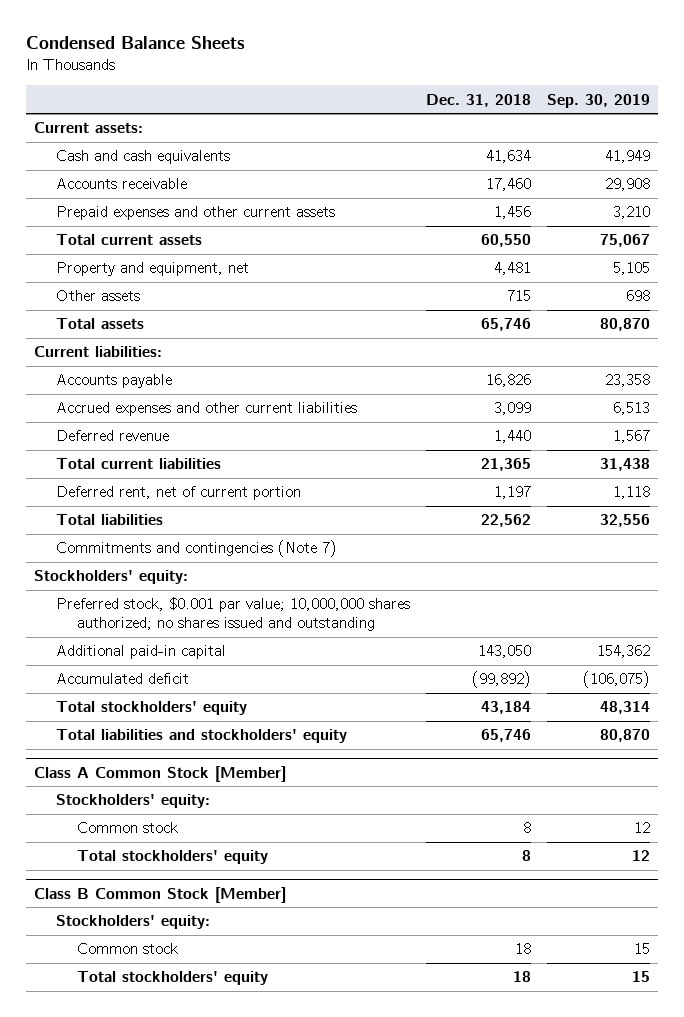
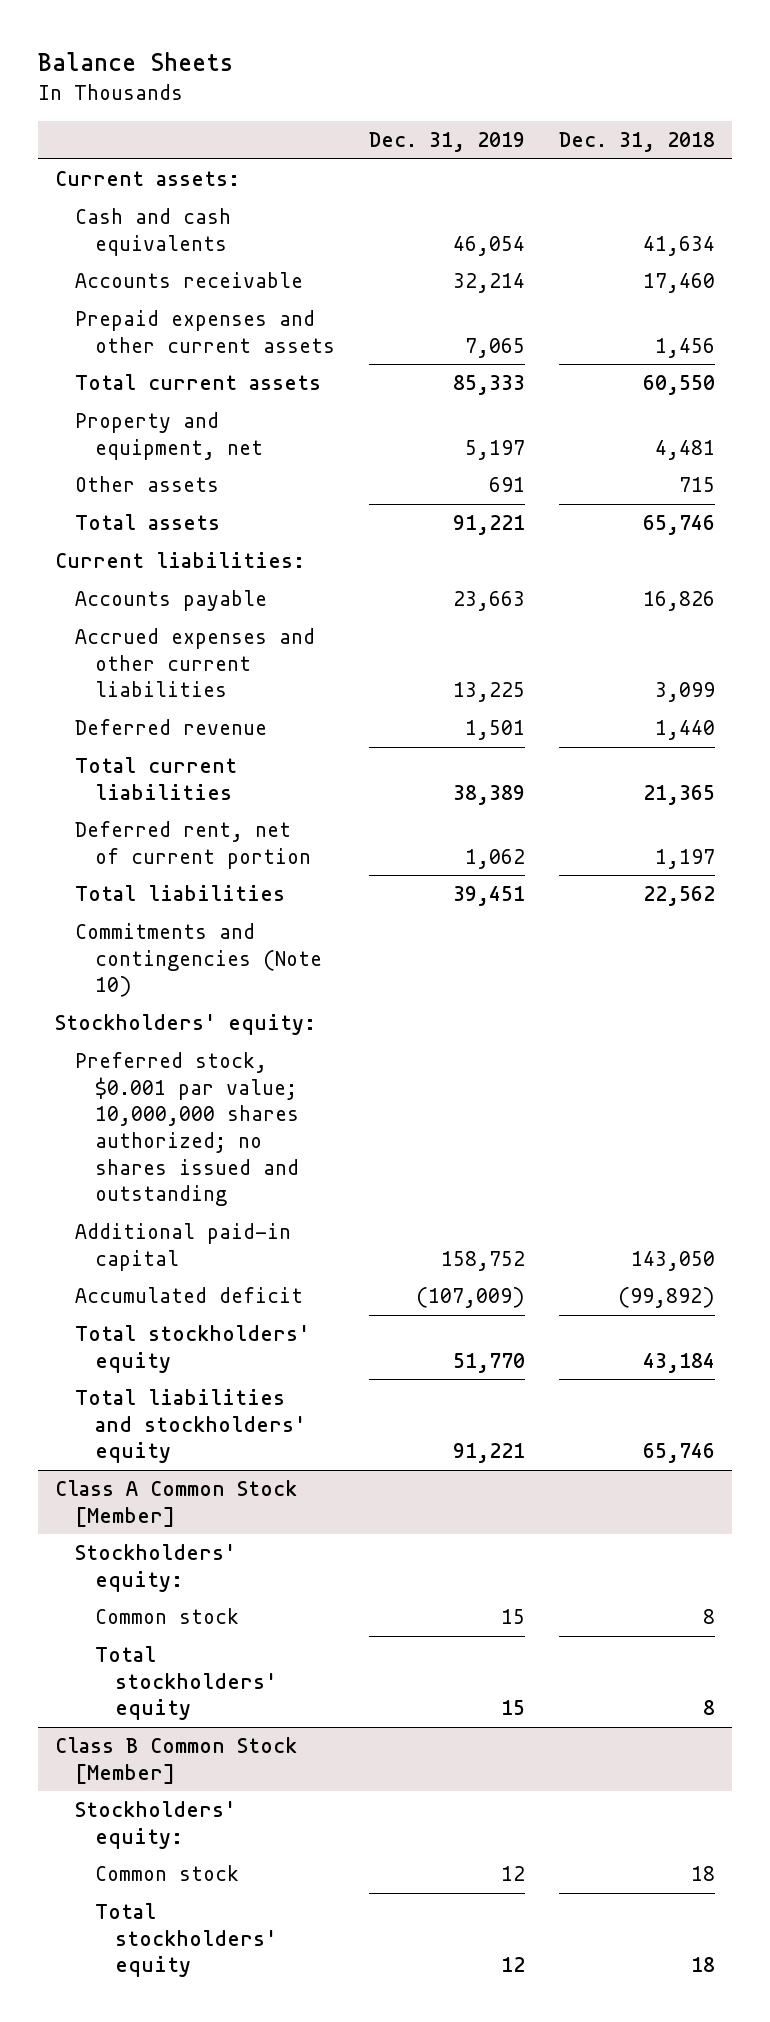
[25,36,245,50] Condensed Balance Sheets -> [38,52,234,72] Balance Sheets
[546,93,650,108] Sep. 30, 2019 -> none
none -> [369,132,526,153] Dec. 31, 2019
[55,540,337,558] Commitments and contingencies (Note 7) -> [75,923,323,998] Commitments and contingencies (Note 10)

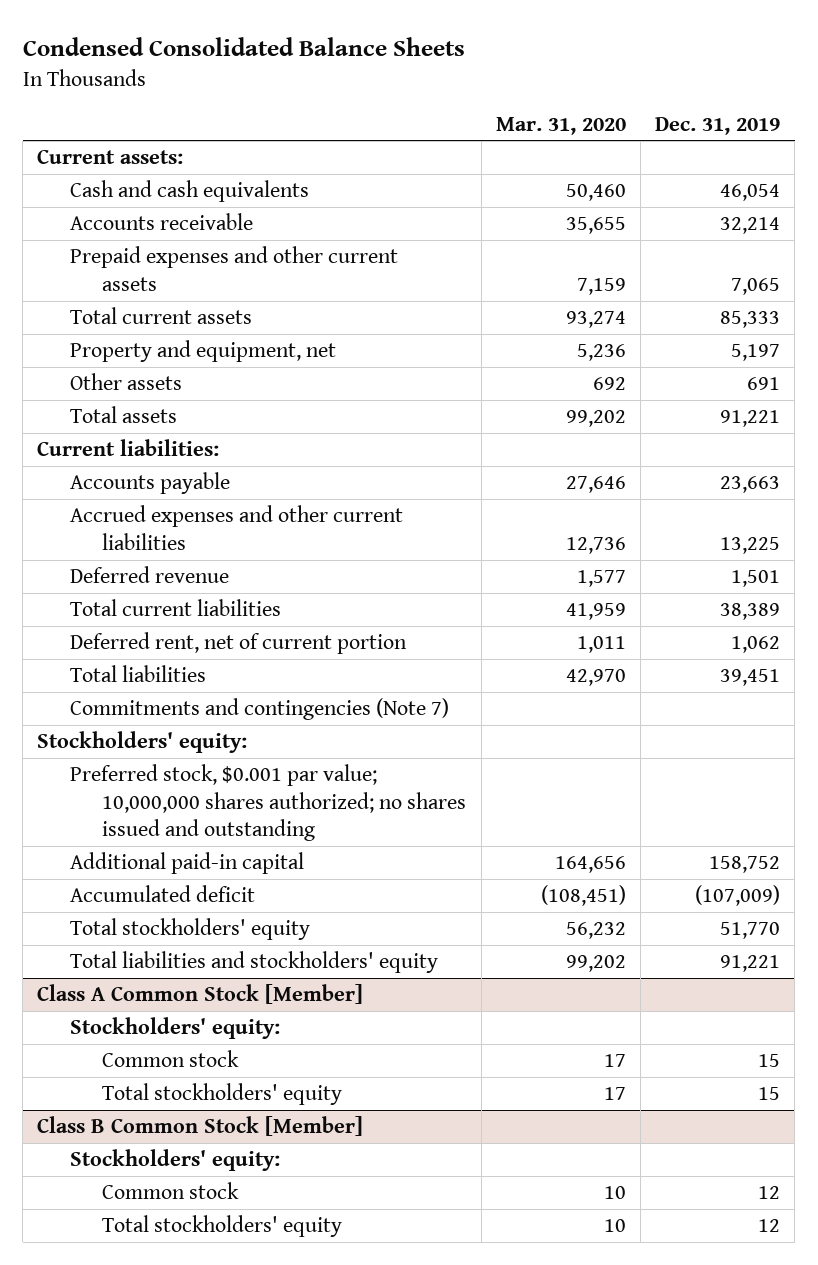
[38,52,234,72] Balance Sheets -> [22,37,465,57] Condensed Consolidated Balance Sheets
[558,132,715,153] Dec. 31, 2018 -> none
none -> [495,116,626,135] Mar. 31, 2020
[75,923,323,998] Commitments and contingencies (Note 10) -> [69,698,449,721] Commitments and contingencies (Note 7)

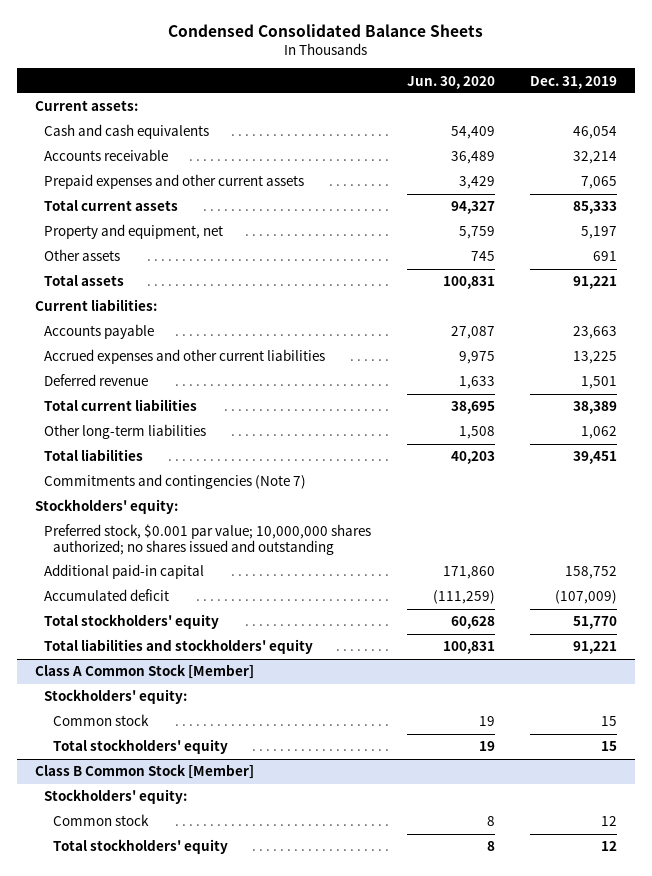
[495,116,626,135] Mar. 31, 2020 -> none
none -> [406,75,495,89] Jun. 30, 2020
[69,632,407,655] Deferred rent, net of current portion -> [43,424,206,440] Other long-term liabilities

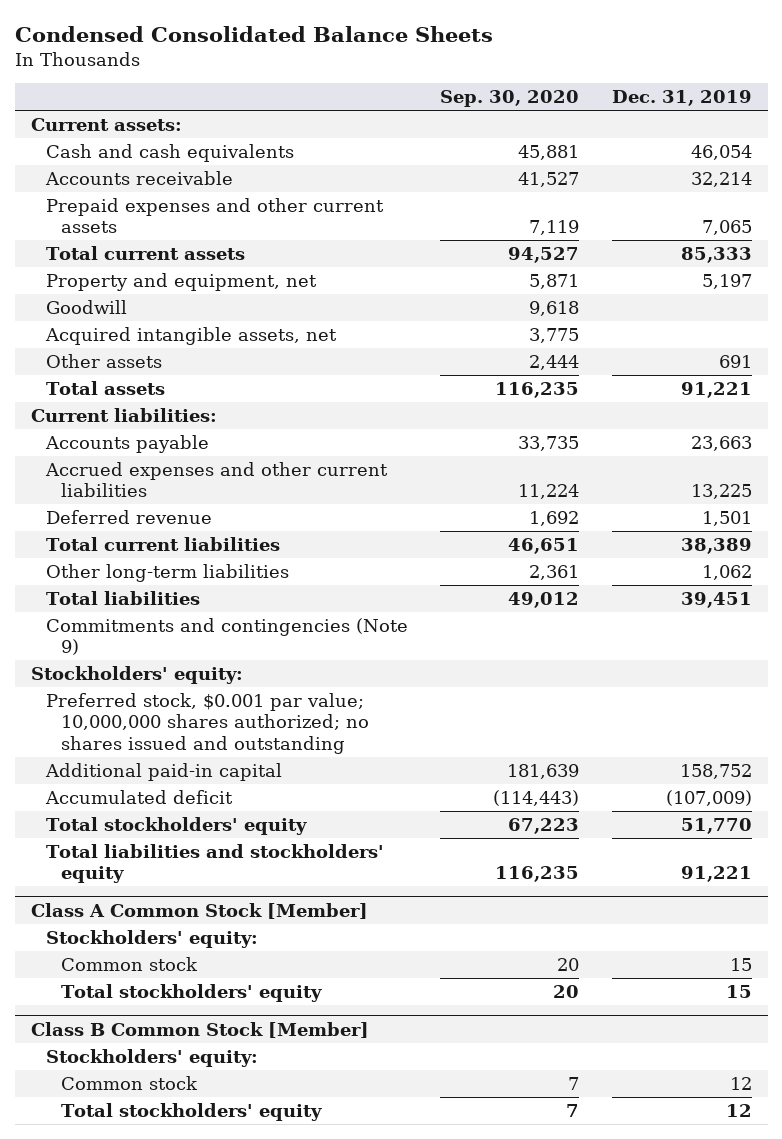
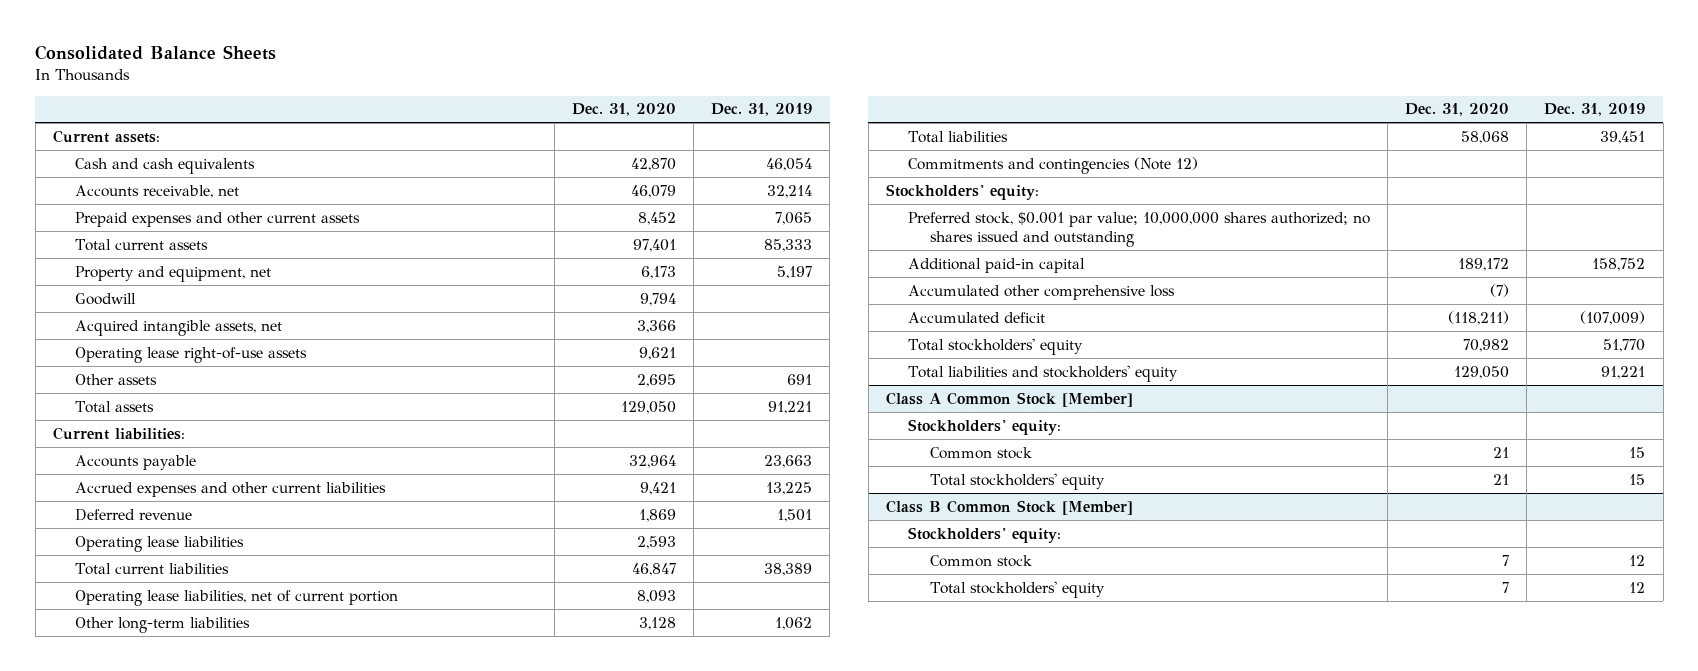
[14,25,493,42] Condensed Consolidated Balance Sheets -> [35,45,277,61] Consolidated Balance Sheets
[440,90,580,108] Sep. 30, 2020 -> none
none -> [571,103,676,117] Dec. 31, 2020
[44,170,233,185] Accounts receivable -> [74,184,239,198] Accounts receivable, net
none -> [74,346,307,363] Operating lease right-of-use assets
none -> [74,535,244,552] Operating lease liabilities
none -> [74,589,398,606] Operating lease liabilities, net of current portion
[45,617,408,656] Commitments and contingencies (Note 9) -> [907,156,1198,174] Commitments and contingencies (Note 12)
none -> [907,284,1175,300] Accumulated other comprehensive loss

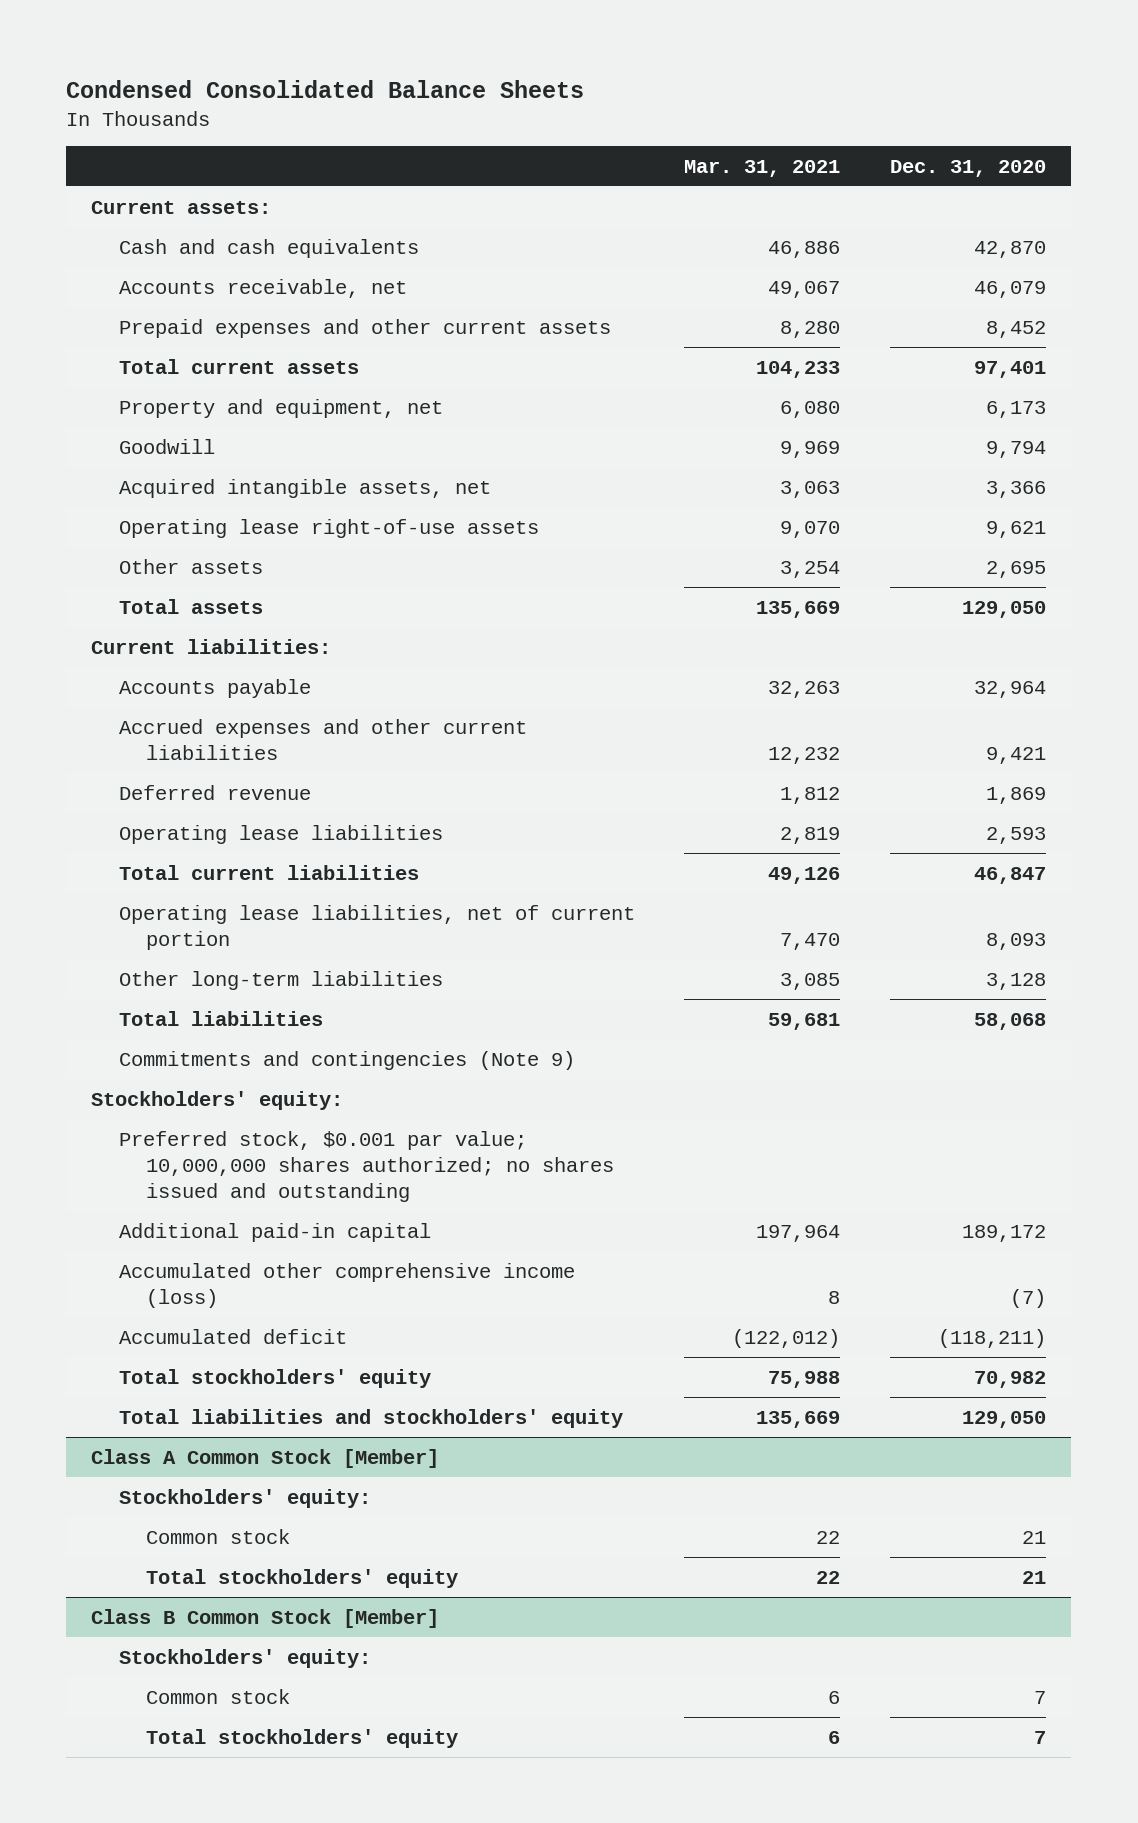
[35,45,277,61] Consolidated Balance Sheets -> [66,80,585,99] Condensed Consolidated Balance Sheets
[711,103,813,117] Dec. 31, 2019 -> none
none -> [684,159,841,177] Mar. 31, 2021
[907,156,1198,174] Commitments and contingencies (Note 12) -> [118,1050,575,1070] Commitments and contingencies (Note 9)
[907,284,1175,300] Accumulated other comprehensive loss -> [118,1262,575,1308] Accumulated other comprehensive income (loss)

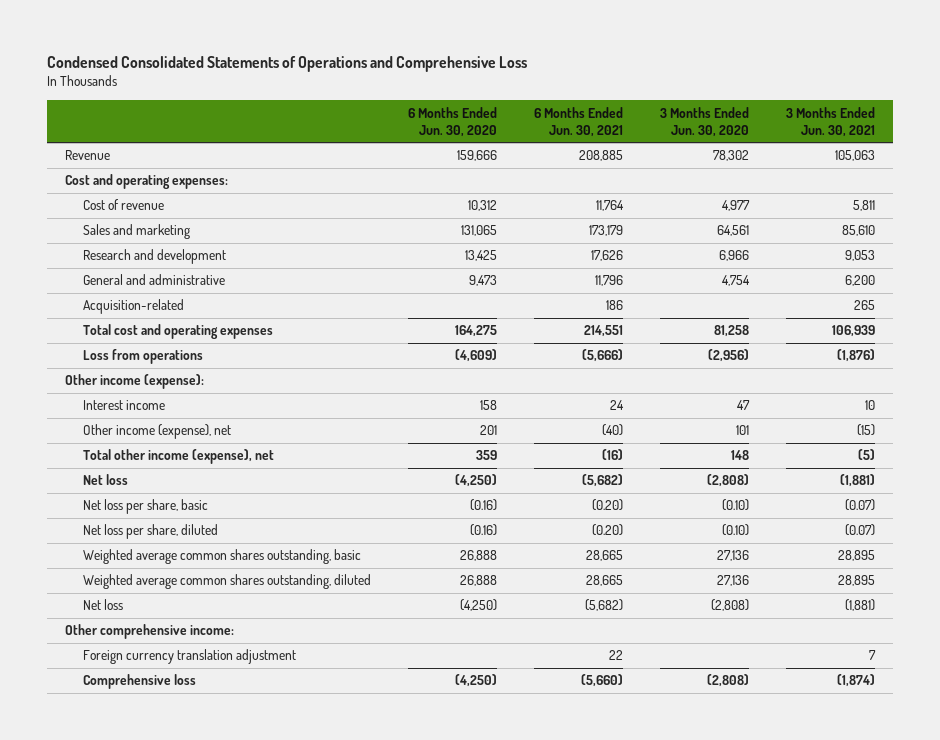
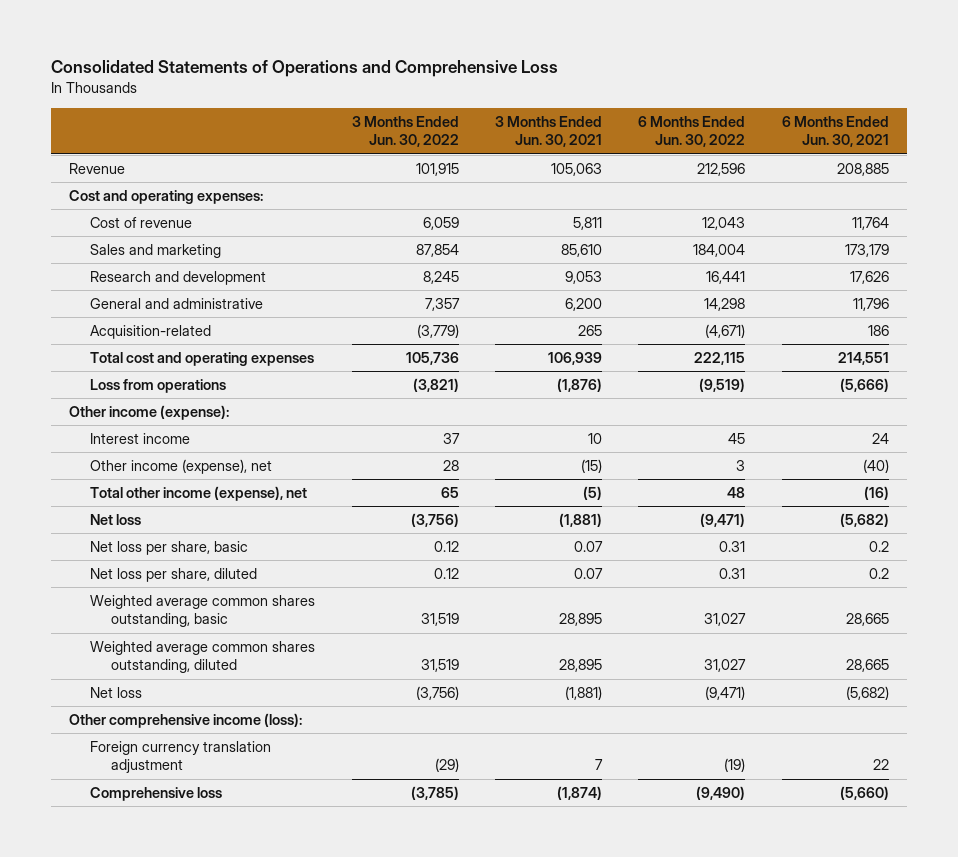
[46,56,527,73] Condensed Consolidated Statements of Operations and Comprehensive Loss -> [50,60,558,78] Consolidated Statements of Operations and Comprehensive Loss
[407,106,497,137] 6 Months Ended Jun. 30, 2020 -> none
[659,106,749,137] 3 Months Ended Jun. 30, 2020 -> none
none -> [351,115,459,148] 3 Months Ended Jun. 30, 2022
none -> [638,115,746,148] 6 Months Ended Jun. 30, 2022
[591,499,623,512] (0.20) -> [868,541,889,553] 0.2
[844,499,875,512] (0.07) -> [573,541,603,553] 0.07
[591,524,623,537] (0.20) -> [868,568,889,580] 0.2
[844,524,875,537] (0.07) -> [573,568,603,580] 0.07
[65,624,235,640] Other comprehensive income: -> [68,713,302,729] Other comprehensive income (loss):

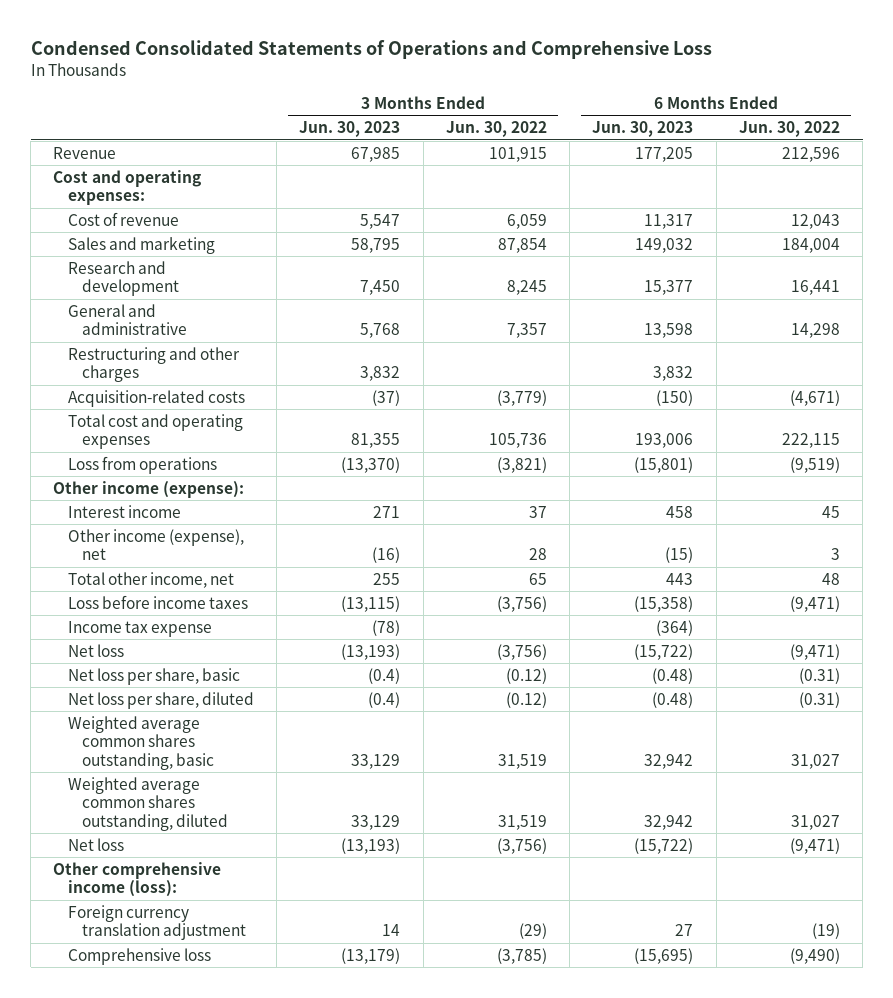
[50,60,558,78] Consolidated Statements of Operations and Comprehensive Loss -> [30,39,712,59] Condensed Consolidated Statements of Operations and Comprehensive Loss
[494,115,602,148] 3 Months Ended Jun. 30, 2021 -> none
[781,115,889,148] 6 Months Ended Jun. 30, 2021 -> none
none -> [299,121,401,138] Jun. 30, 2023
none -> [592,121,694,138] Jun. 30, 2023
none -> [67,346,240,383] Restructuring and other charges
[90,325,212,340] Acquisition-related -> [67,389,245,407] Acquisition-related costs
[90,486,308,502] Total other income (expense), net -> [67,571,234,588] Total other income, net
none -> [67,594,248,609] Loss before income taxes
none -> [67,620,212,637] Income tax expense
[433,541,459,553] 0.12 -> [505,667,547,684] (0.12)
[719,541,746,553] 0.31 -> [799,667,841,684] (0.31)
[433,568,459,580] 0.12 -> [505,691,547,708] (0.12)
[719,568,746,580] 0.31 -> [799,691,841,708] (0.31)

